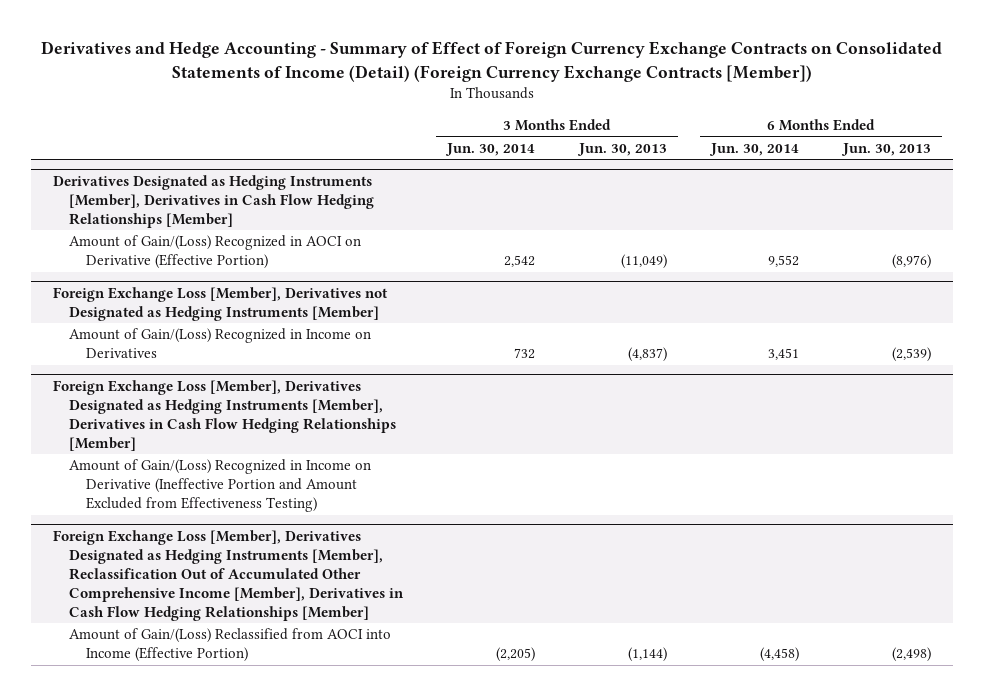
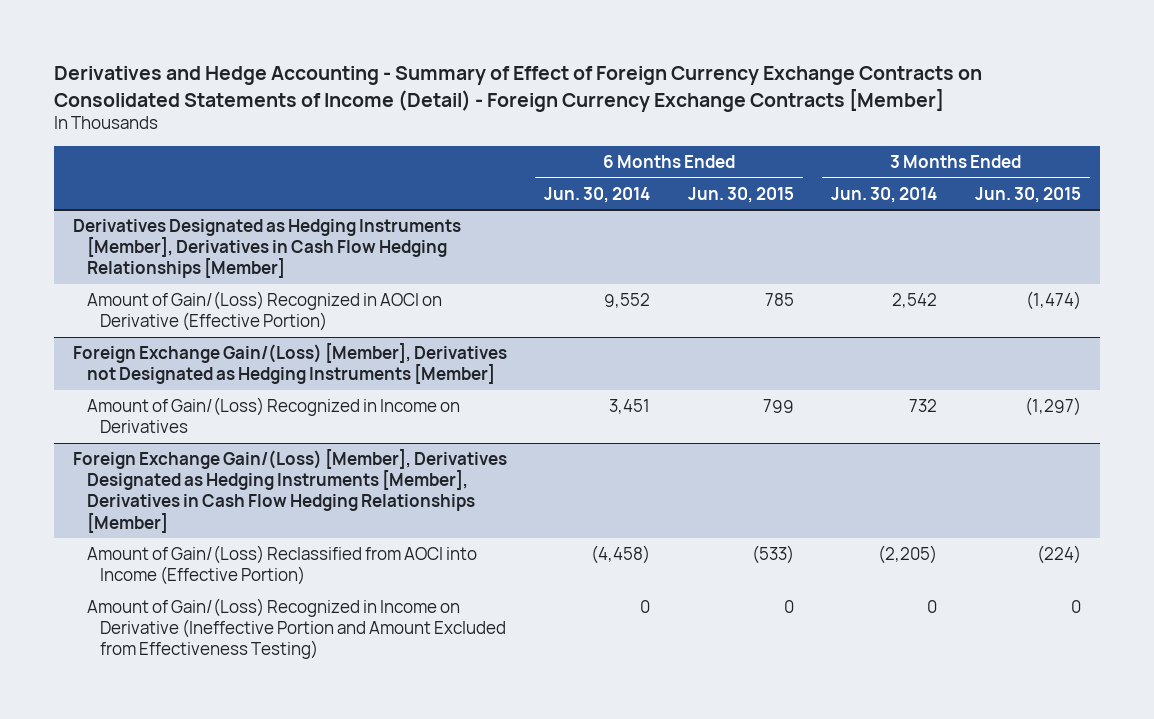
[40,41,942,82] Derivatives and Hedge Accounting - Summary of Effect of Foreign Currency Exchange Contracts on Consolidated Statements of Income (Detail) (Foreign Currency Exchange Contracts [Member]) -> [54,66,983,112] Derivatives and Hedge Accounting - Summary of Effect of Foreign Currency Exchange Contracts on Consolidated Statements of Income (Detail) - Foreign Currency Exchange Contracts [Member]
[577,142,668,156] Jun. 30, 2013 -> none
[840,142,931,156] Jun. 30, 2013 -> none
none -> [687,186,794,203] Jun. 30, 2015
none -> [974,186,1081,203] Jun. 30, 2015
[52,286,388,321] Foreign Exchange Loss [Member], Derivatives not Designated as Hedging Instruments [Member] -> [72,342,507,385] Foreign Exchange Gain/(Loss) [Member], Derivatives not Designated as Hedging Instruments [Member]
[69,459,372,513] Amount of Gain/(Loss) Recognized in Income on Derivative (Ineffective Portion and Amount Excluded from Effectiveness Testing) -> none
[52,529,405,621] Foreign Exchange Loss [Member], Derivatives Designated as Hedging Instruments [Member], Reclassification Out of Accumulated Other Comprehensive Income [Member], Derivatives in Cash Flow Hedging Relationships [Member] -> none
[52,379,397,451] Foreign Exchange Loss [Member], Derivatives Designated as Hedging Instruments [Member], Derivatives in Cash Flow Hedging Relationships [Member] -> [72,448,507,533] Foreign Exchange Gain/(Loss) [Member], Derivatives Designated as Hedging Instruments [Member], Derivatives in Cash Flow Hedging Relationships [Member]
none -> [86,597,507,660] Amount of Gain/(Loss) Recognized in Income on Derivative (Ineffective Portion and Amount Excluded from Effectiveness Testing)

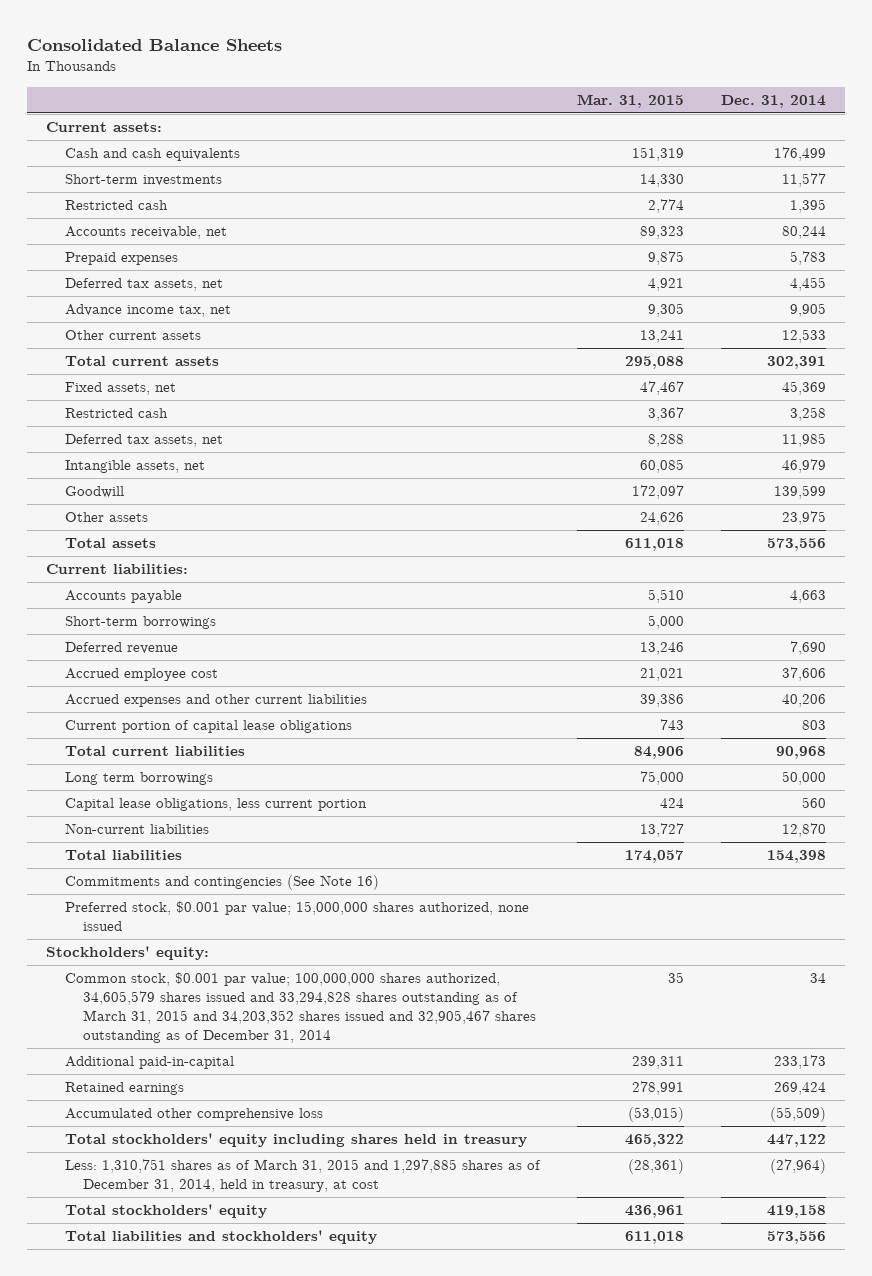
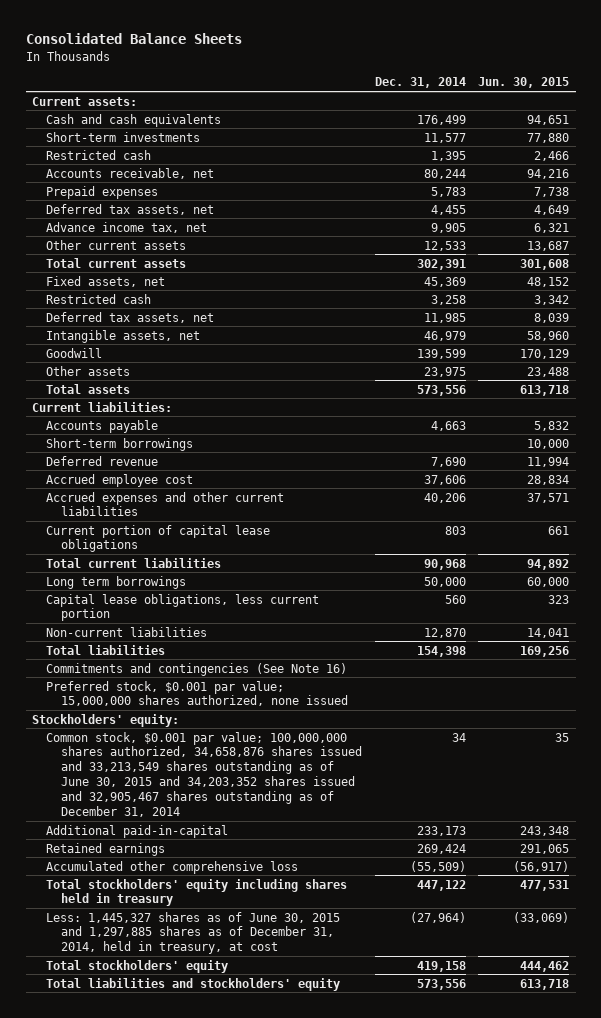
[576,93,684,108] Mar. 31, 2015 -> none
none -> [478,77,570,89] Jun. 30, 2015
[64,972,537,1044] Common stock, $0.001 par value; 100,000,000 shares authorized, 34,605,579 shares issued and 33,294,828 shares outstanding as of March 31, 2015 and 34,203,352 shares issued and 32,905,467 shares outstanding as of December 31, 2014 -> [46,731,363,818] Common stock, $0.001 par value; 100,000,000 shares authorized, 34,658,876 shares issued and 33,213,549 shares outstanding as of June 30, 2015 and 34,203,352 shares issued and 32,905,467 shares outstanding as of December 31, 2014
[64,1159,541,1193] Less: 1,310,751 shares as of March 31, 2015 and 1,297,885 shares as of December 31, 2014, held in treasury, at cost -> [46,911,341,955] Less: 1,445,327 shares as of June 30, 2015 and 1,297,885 shares as of December 31, 2014, held in treasury, at cost

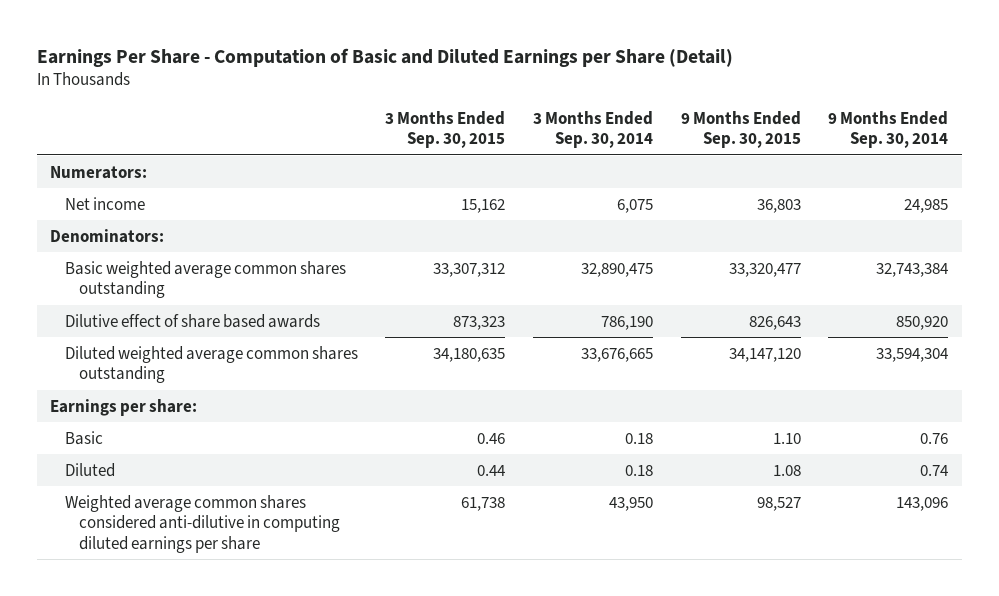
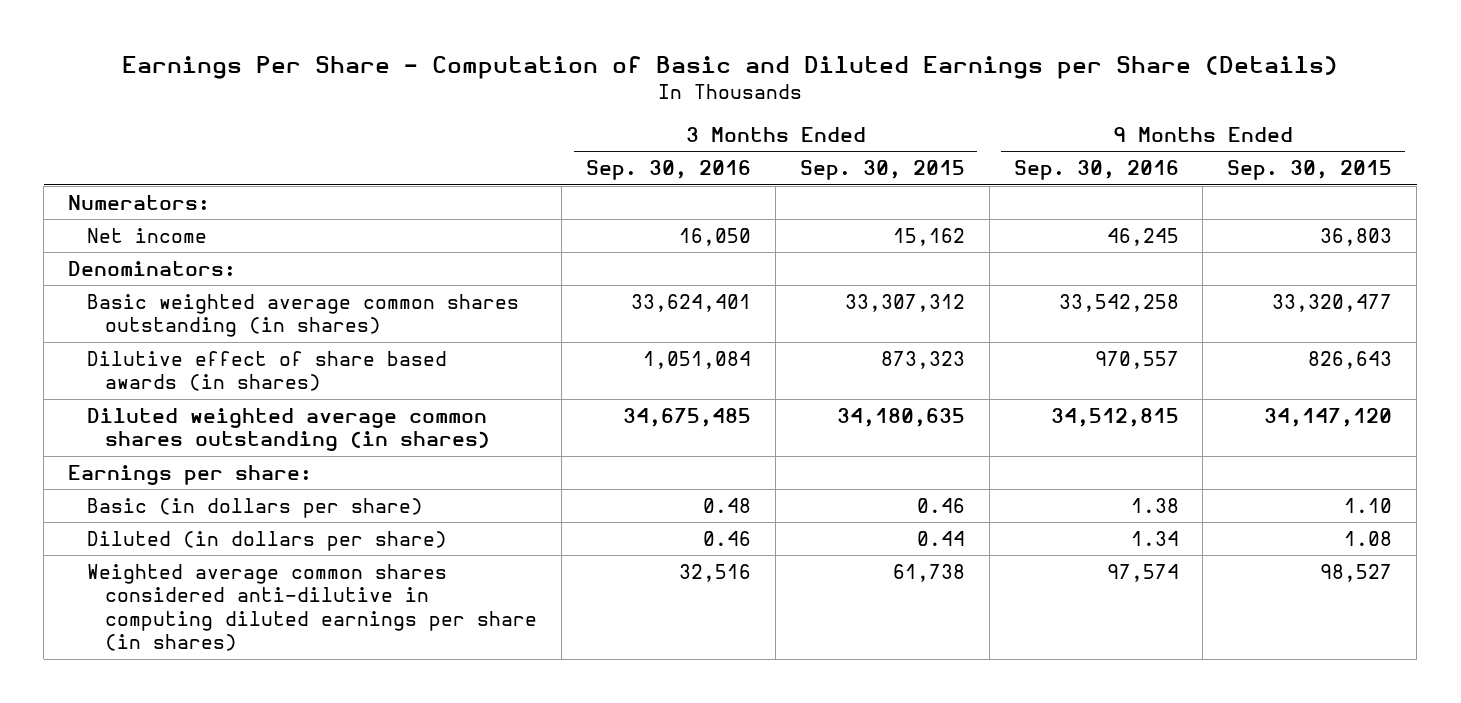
[36,47,733,67] Earnings Per Share - Computation of Basic and Diluted Earnings per Share (Detail) -> [122,56,1339,80] Earnings Per Share - Computation of Basic and Diluted Earnings per Share (Details)
[532,110,653,149] 3 Months Ended Sep. 30, 2014 -> none
[828,110,949,149] 9 Months Ended Sep. 30, 2014 -> none
none -> [586,160,752,181] Sep. 30, 2016
none -> [1013,160,1179,181] Sep. 30, 2016
[64,260,346,299] Basic weighted average common shares outstanding -> [86,293,519,338] Basic weighted average common shares outstanding (in shares)
[64,313,320,328] Dilutive effect of share based awards -> [86,350,447,392] Dilutive effect of share based awards (in shares)
[64,345,358,384] Diluted weighted average common shares outstanding -> [86,407,491,452] Diluted weighted average common shares outstanding (in shares)
[64,430,103,445] Basic -> [86,497,423,518] Basic (in dollars per share)
[64,462,115,477] Diluted -> [86,530,447,551] Diluted (in dollars per share)
[64,494,340,553] Weighted average common shares considered anti-dilutive in computing diluted earnings per share -> [86,563,538,652] Weighted average common shares considered anti-dilutive in computing diluted earnings per share (in shares)

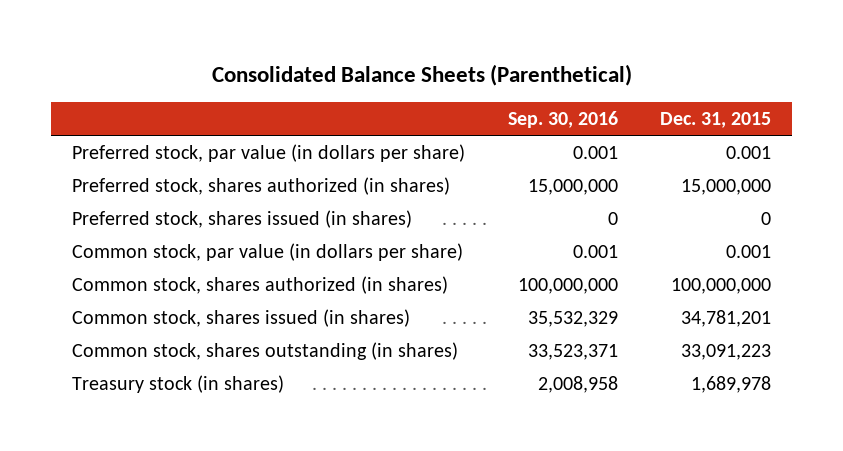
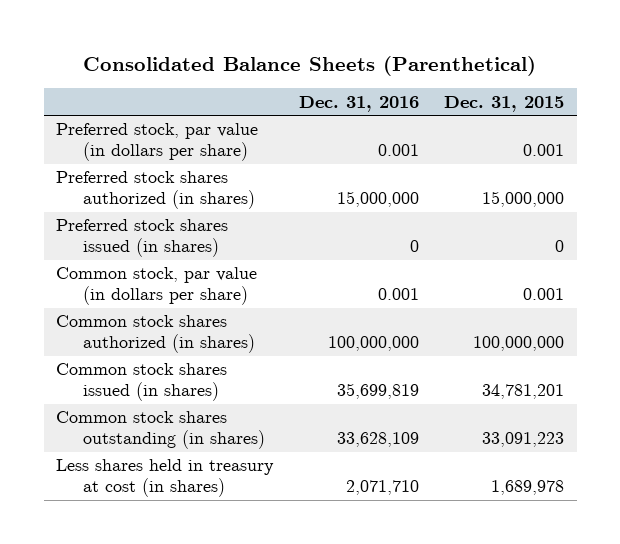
[507,111,618,129] Sep. 30, 2016 -> none
none -> [298,95,419,112] Dec. 31, 2016
[72,177,451,196] Preferred stock, shares authorized (in shares) -> [56,171,255,210] Preferred stock shares authorized (in shares)
[72,210,413,229] Preferred stock, shares issued (in shares) -> [56,219,229,258] Preferred stock shares issued (in shares)
[72,276,449,295] Common stock, shares authorized (in shares) -> [56,315,255,354] Common stock shares authorized (in shares)
[72,309,411,328] Common stock, shares issued (in shares) -> [56,363,228,402] Common stock shares issued (in shares)
[72,342,459,361] Common stock, shares outstanding (in shares) -> [56,411,265,450] Common stock shares outstanding (in shares)
[72,375,285,394] Treasury stock (in shares) -> [56,459,275,498] Less shares held in treasury at cost (in shares)

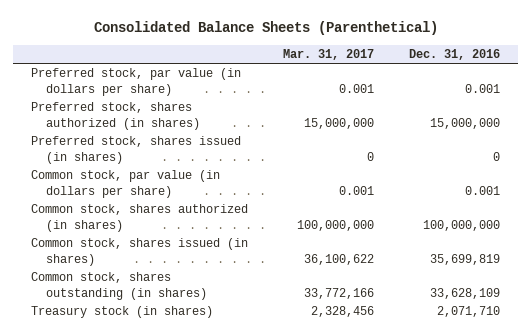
[443,95,564,112] Dec. 31, 2015 -> none
none -> [283,48,375,60] Mar. 31, 2017
[56,171,255,210] Preferred stock shares authorized (in shares) -> [30,102,200,130] Preferred stock, shares authorized (in shares)
[56,219,229,258] Preferred stock shares issued (in shares) -> [30,136,241,164] Preferred stock, shares issued (in shares)
[56,315,255,354] Common stock shares authorized (in shares) -> [30,204,248,232] Common stock, shares authorized (in shares)
[56,363,228,402] Common stock shares issued (in shares) -> [30,238,248,266] Common stock, shares issued (in shares)
[56,411,265,450] Common stock shares outstanding (in shares) -> [30,272,207,300] Common stock, shares outstanding (in shares)
[56,459,275,498] Less shares held in treasury at cost (in shares) -> [30,306,213,319] Treasury stock (in shares)

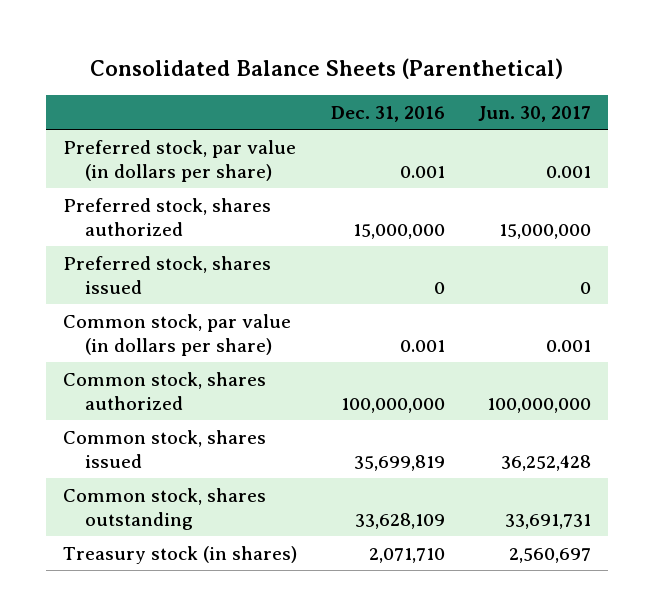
[283,48,375,60] Mar. 31, 2017 -> none
none -> [477,105,591,122] Jun. 30, 2017
[30,102,200,130] Preferred stock, shares authorized (in shares) -> [63,197,272,236] Preferred stock, shares authorized
[30,136,241,164] Preferred stock, shares issued (in shares) -> [63,255,272,294] Preferred stock, shares issued
[30,204,248,232] Common stock, shares authorized (in shares) -> [63,371,267,410] Common stock, shares authorized
[30,238,248,266] Common stock, shares issued (in shares) -> [63,429,267,468] Common stock, shares issued
[30,272,207,300] Common stock, shares outstanding (in shares) -> [63,487,267,530] Common stock, shares outstanding

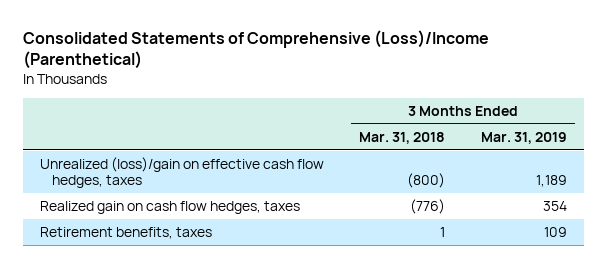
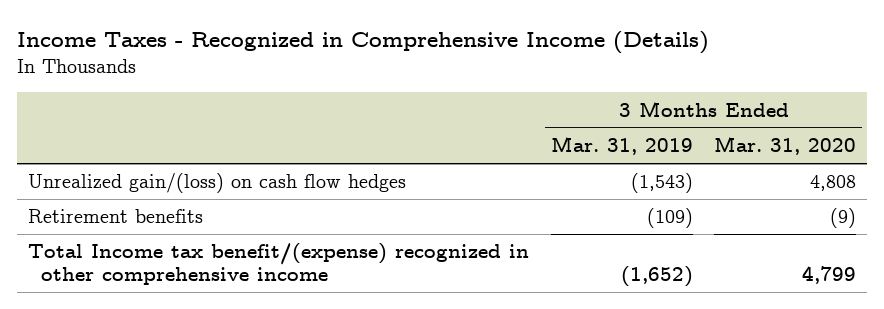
[22,30,489,70] Consolidated Statements of Comprehensive (Loss)/Income (Parenthetical) -> [16,30,709,54] Income Taxes - Recognized in Comprehensive Income (Details)
[359,131,446,144] Mar. 31, 2018 -> none
none -> [714,136,857,156] Mar. 31, 2020
[40,156,325,189] Unrealized (loss)/gain on effective cash flow hedges, taxes -> none
[40,200,301,214] Realized gain on cash flow hedges, taxes -> [27,173,406,194] Unrealized gain/(loss) on cash flow hedges
[542,200,567,211] 354 -> [630,173,693,194] (1,543)
[40,226,213,239] Retirement benefits, taxes -> [27,209,203,224] Retirement benefits
[543,226,567,237] 109 -> [646,208,693,229] (109)
none -> [27,243,529,286] Total Income tax benefit/(expense) recognized in other comprehensive income

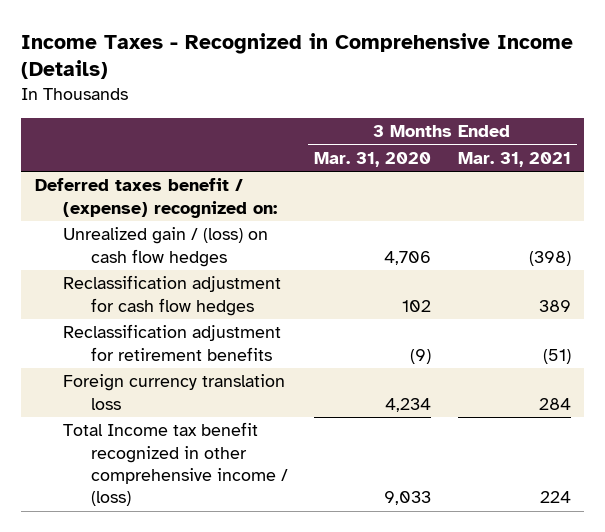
[550,136,693,156] Mar. 31, 2019 -> none
none -> [457,151,571,167] Mar. 31, 2021
none -> [34,178,277,218] Deferred taxes benefit / (expense) recognized on:
none -> [62,227,268,267] Unrealized gain / (loss) on cash flow hedges
[27,173,406,194] Unrealized gain/(loss) on cash flow hedges -> [62,275,281,316] Reclassification adjustment for cash flow hedges
[810,175,857,192] 4,808 -> [402,299,432,312] 102
[27,209,203,224] Retirement benefits -> [62,324,281,361] Reclassification adjustment for retirement benefits
none -> [62,374,285,410] Foreign currency translation loss
[27,243,529,286] Total Income tax benefit/(expense) recognized in other comprehensive income -> [62,422,288,507] Total Income tax benefit recognized in other comprehensive income / (loss)
[802,266,857,285] 4,799 -> [384,491,432,506] 9,033

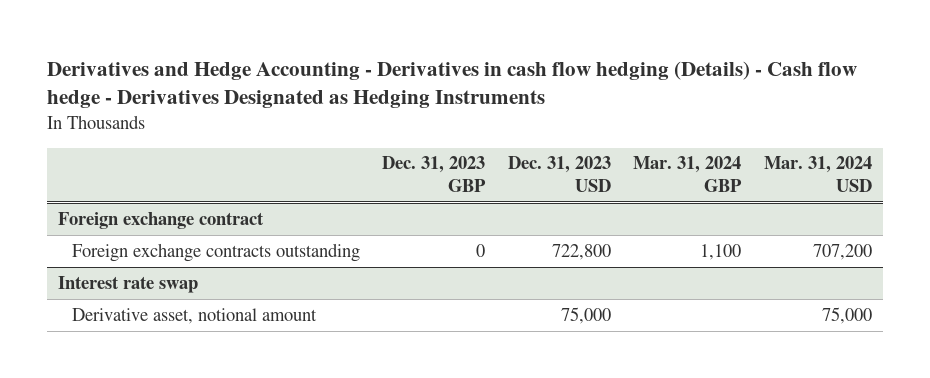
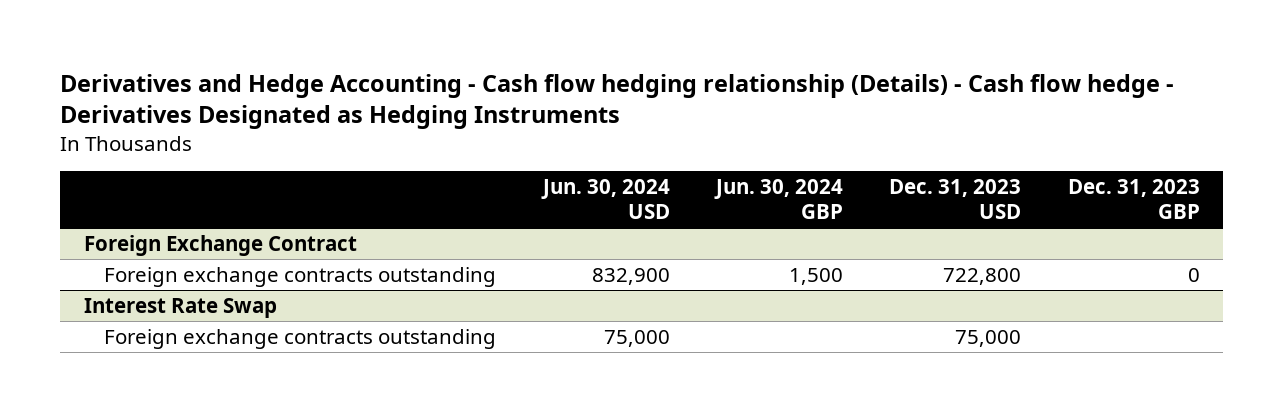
[46,60,857,109] Derivatives and Hedge Accounting - Derivatives in cash flow hedging (Details) - Cash flow hedge - Derivatives Designated as Hedging Instruments -> [60,73,1175,130] Derivatives and Hedge Accounting - Cash flow hedging relationship (Details) - Cash flow hedge - Derivatives Designated as Hedging Instruments
[633,156,743,193] Mar. 31, 2024 GBP -> none
[763,156,872,193] Mar. 31, 2024 USD -> none
none -> [540,178,670,220] Jun. 30, 2024 USD
none -> [714,178,844,220] Jun. 30, 2024 GBP
[58,211,265,229] Foreign exchange contract -> [83,234,357,256] Foreign Exchange Contract
[58,275,199,293] Interest rate swap -> [83,297,277,318] Interest Rate Swap
[72,307,318,324] Derivative asset, notional amount -> [104,328,497,349] Foreign exchange contracts outstanding

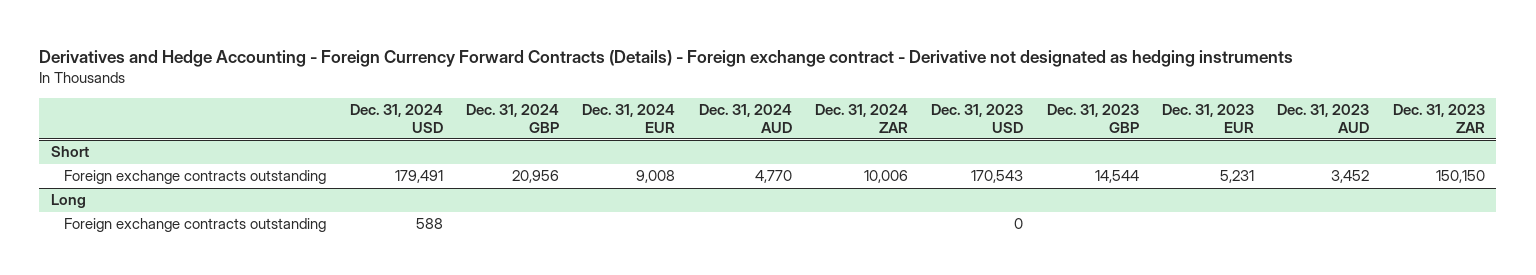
[60,73,1175,130] Derivatives and Hedge Accounting - Cash flow hedging relationship (Details) - Cash flow hedge - Derivatives Designated as Hedging Instruments -> [39,49,1294,67] Derivatives and Hedge Accounting - Foreign Currency Forward Contracts (Details) - Foreign exchange contract - Derivative not designated as hedging instruments
[540,178,670,220] Jun. 30, 2024 USD -> none
[714,178,844,220] Jun. 30, 2024 GBP -> none
none -> [349,104,443,133] Dec. 31, 2024 USD
none -> [465,104,559,133] Dec. 31, 2024 GBP
none -> [582,104,676,133] Dec. 31, 2024 EUR
none -> [698,104,792,133] Dec. 31, 2024 AUD
none -> [814,104,908,133] Dec. 31, 2024 ZAR
none -> [1161,104,1254,133] Dec. 31, 2023 EUR
none -> [1277,104,1370,133] Dec. 31, 2023 AUD
none -> [1392,104,1485,133] Dec. 31, 2023 ZAR
[83,297,277,318] Interest Rate Swap -> none
[83,234,357,256] Foreign Exchange Contract -> [51,146,90,158] Short
[943,267,1022,285] 722,800 -> [971,170,1024,184] 170,543
[1187,267,1200,282] 0 -> [1094,170,1139,184] 14,544
none -> [51,194,87,209] Long
[955,329,1022,347] 75,000 -> [1014,218,1024,230] 0

